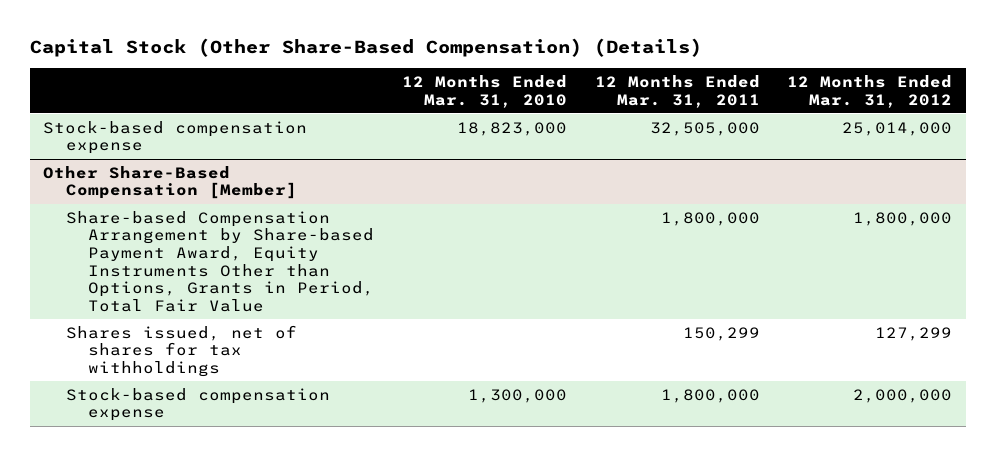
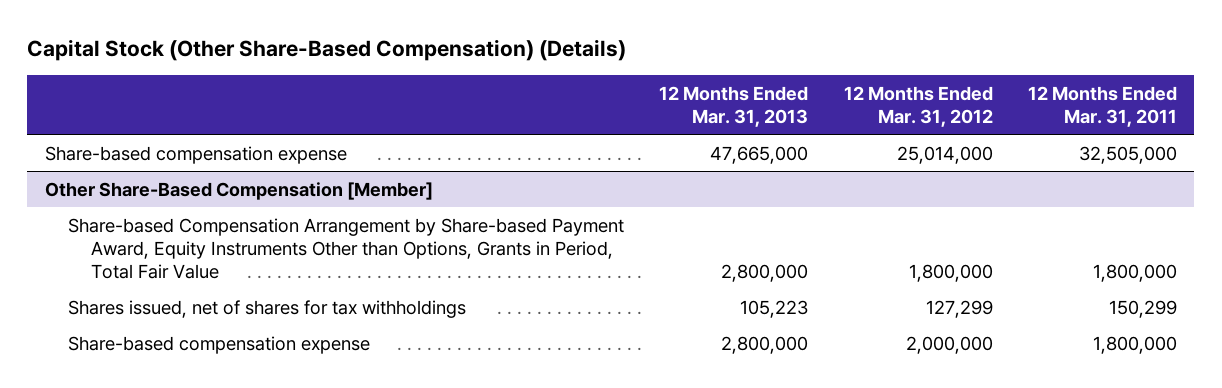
[401,75,567,108] 12 Months Ended Mar. 31, 2010 -> none
none -> [659,85,809,127] 12 Months Ended Mar. 31, 2013
[43,120,308,155] Stock-based compensation expense -> [44,145,347,164] Share-based compensation expense
[65,387,330,422] Stock-based compensation expense -> [68,335,371,354] Share-based compensation expense

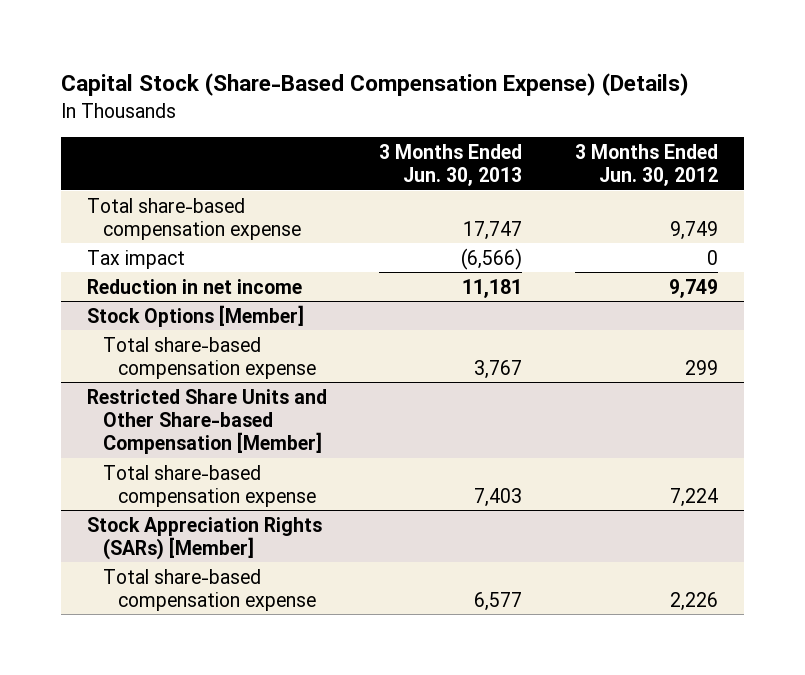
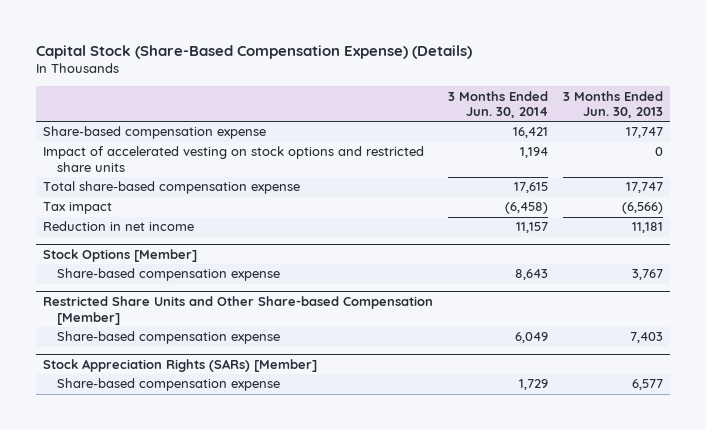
[574,143,718,187] 3 Months Ended Jun. 30, 2012 -> none
none -> [448,90,549,119] 3 Months Ended Jun. 30, 2014
none -> [43,126,267,140] Share-based compensation expense
none -> [43,146,425,172] Impact of accelerated vesting on stock options and restricted share units
[102,336,317,379] Total share-based compensation expense -> [56,268,280,282] Share-based compensation expense
[102,464,317,507] Total share-based compensation expense -> [56,331,280,345] Share-based compensation expense
[102,568,317,611] Total share-based compensation expense -> [56,378,280,392] Share-based compensation expense

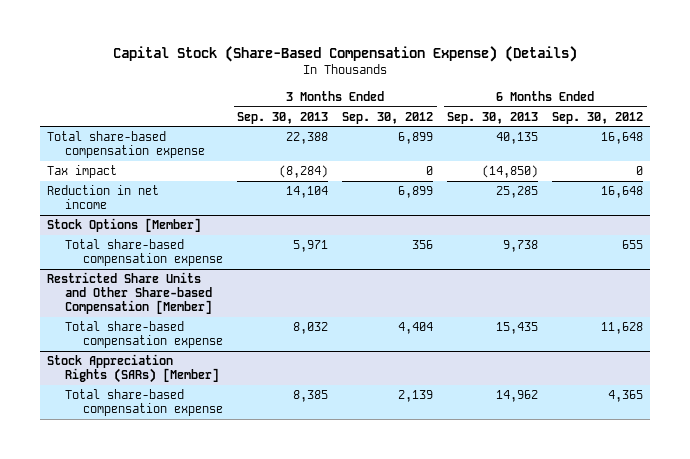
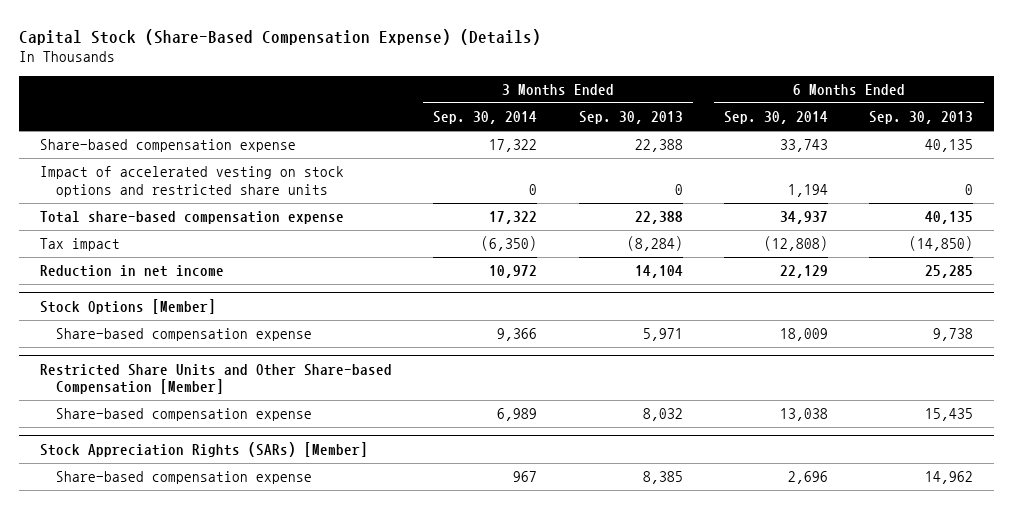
[342,111,434,124] Sep. 30, 2012 -> none
[552,111,644,124] Sep. 30, 2012 -> none
none -> [433,111,538,125] Sep. 30, 2014
none -> [723,111,828,125] Sep. 30, 2014
none -> [39,139,296,153] Share-based compensation expense
none -> [39,166,344,197] Impact of accelerated vesting on stock options and restricted share units
[65,239,224,267] Total share-based compensation expense -> [55,328,312,342] Share-based compensation expense
[65,321,224,349] Total share-based compensation expense -> [55,408,312,422] Share-based compensation expense
[65,389,224,417] Total share-based compensation expense -> [55,471,312,485] Share-based compensation expense

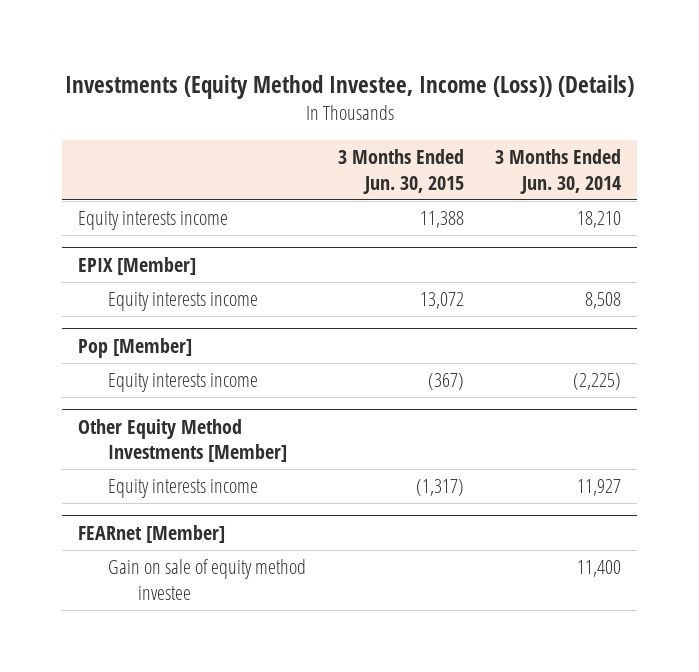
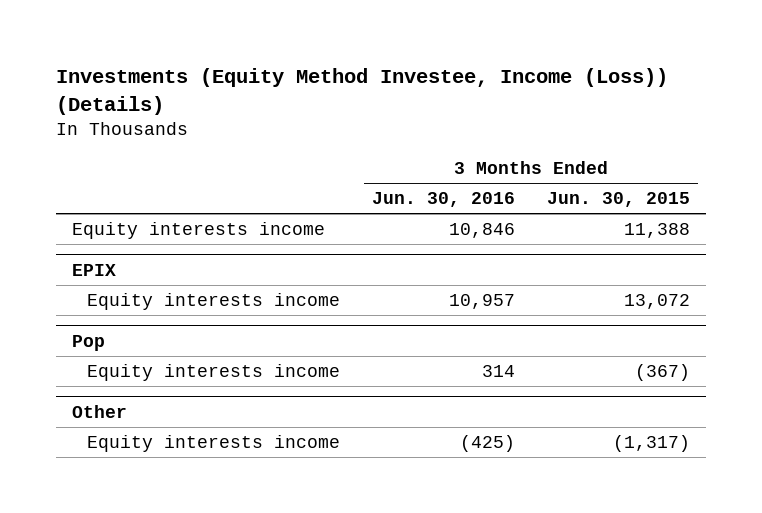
[494,149,621,194] 3 Months Ended Jun. 30, 2014 -> none
none -> [372,192,516,208] Jun. 30, 2016
[78,256,197,275] EPIX [Member] -> [71,263,116,276] EPIX
[78,337,193,358] Pop [Member] -> [71,334,105,351] Pop
[78,418,288,463] Other Equity Method Investments [Member] -> [71,404,127,418] Other
[78,524,226,543] FEARnet [Member] -> none
[108,559,307,600] Gain on sale of equity method investee -> none

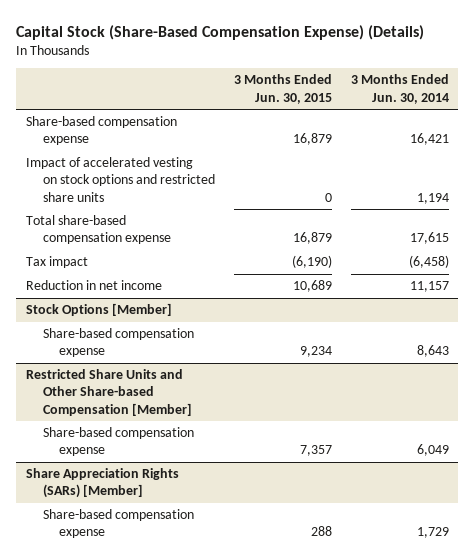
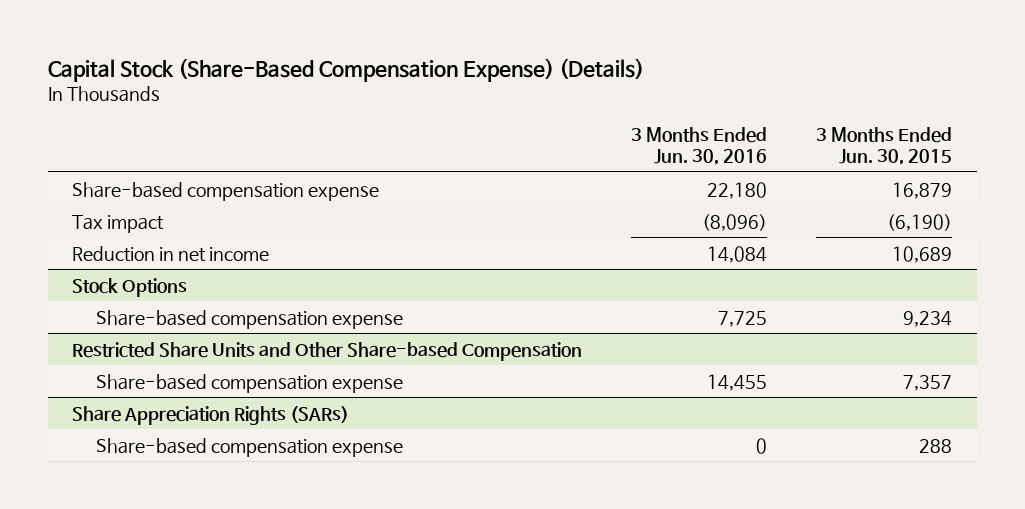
[350,74,449,104] 3 Months Ended Jun. 30, 2014 -> none
none -> [631,126,768,165] 3 Months Ended Jun. 30, 2016
[25,157,215,202] Impact of accelerated vesting on stock options and restricted share units -> none
[25,215,171,245] Total share-based compensation expense -> none
[25,303,172,317] Stock Options [Member] -> [72,277,188,297] Stock Options
[25,369,192,416] Restricted Share Units and Other Share-based Compensation [Member] -> [72,341,583,361] Restricted Share Units and Other Share-based Compensation
[25,468,179,499] Share Appreciation Rights (SARs) [Member] -> [72,405,350,425] Share Appreciation Rights (SARs)

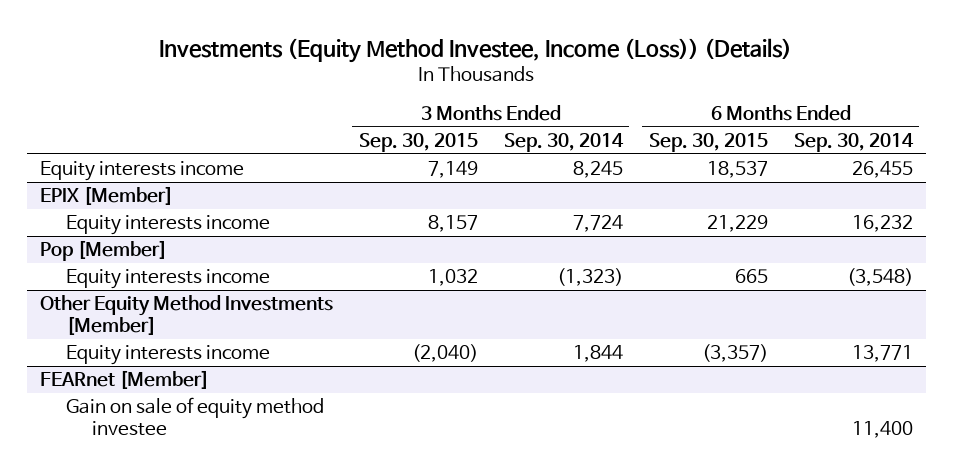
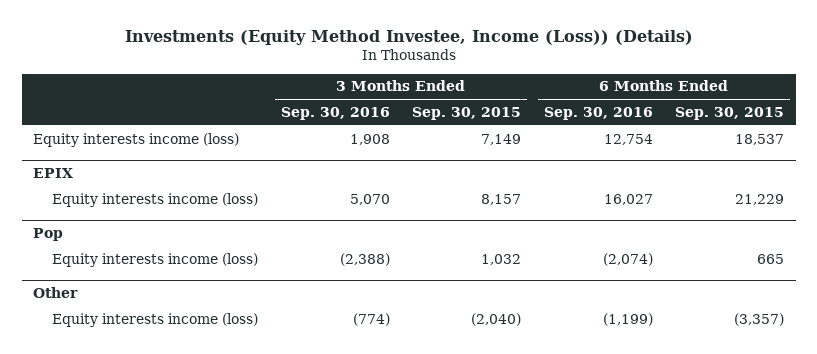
[503,133,624,153] Sep. 30, 2014 -> none
[793,133,914,153] Sep. 30, 2014 -> none
none -> [280,106,390,120] Sep. 30, 2016
none -> [543,106,653,120] Sep. 30, 2016
[39,370,209,390] FEARnet [Member] -> none
[66,397,325,437] Gain on sale of equity method investee -> none
[39,161,244,182] Equity interests income -> [32,132,239,147] Equity interests income (loss)
[39,186,173,206] EPIX [Member] -> [32,168,73,179] EPIX
[66,215,271,236] Equity interests income -> [52,192,259,207] Equity interests income (loss)
[39,240,167,262] Pop [Member] -> [32,228,63,242] Pop
[66,269,271,290] Equity interests income -> [52,252,259,267] Equity interests income (loss)
[39,295,333,336] Other Equity Method Investments [Member] -> [32,287,78,299] Other
[66,345,271,366] Equity interests income -> [52,312,259,327] Equity interests income (loss)

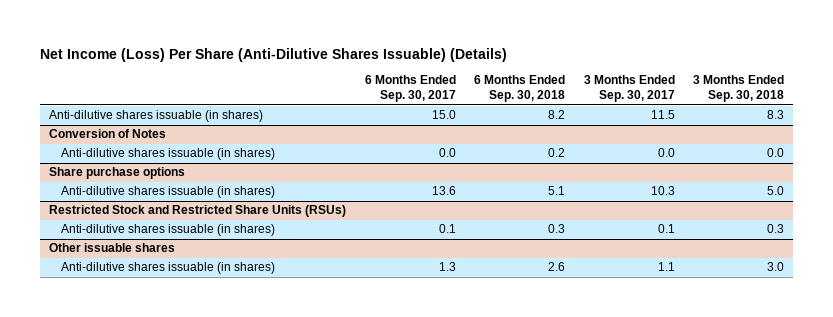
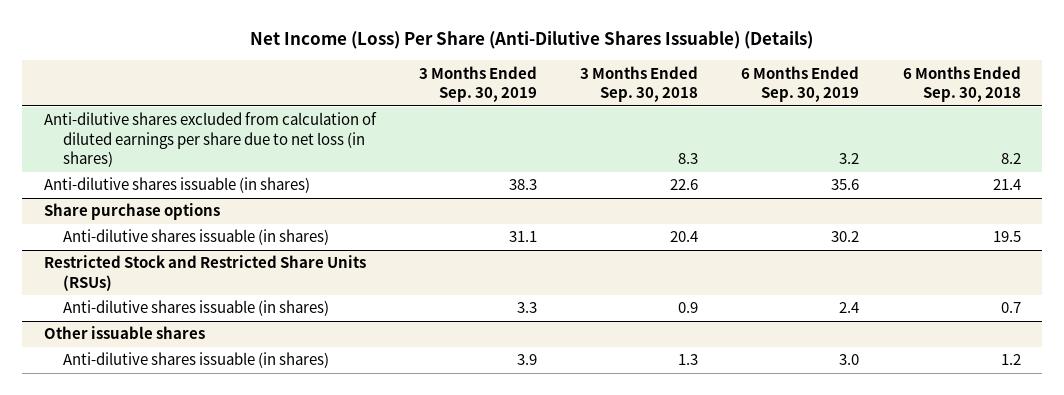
[364,75,456,103] 6 Months Ended Sep. 30, 2017 -> none
[583,75,675,103] 3 Months Ended Sep. 30, 2017 -> none
none -> [418,65,537,103] 3 Months Ended Sep. 30, 2019
none -> [741,65,860,103] 6 Months Ended Sep. 30, 2019
[49,129,167,139] Conversion of Notes -> none
[60,148,275,161] Anti-dilutive shares issuable (in shares) -> none
none -> [43,112,377,168] Anti-dilutive shares excluded from calculation of diluted earnings per share due to net loss (in shares)
[548,110,566,120] 8.2 -> [992,179,1021,191] 21.4
[766,110,784,120] 8.3 -> [670,179,699,191] 22.6
[548,186,566,196] 5.1 -> [992,231,1021,243] 19.5
[766,186,784,196] 5.0 -> [670,231,699,243] 20.4
[548,224,566,234] 0.3 -> [1000,302,1021,314] 0.7
[766,224,784,234] 0.3 -> [678,302,699,314] 0.9
[548,262,566,272] 2.6 -> [1000,354,1021,366] 1.2
[766,262,784,272] 3.0 -> [678,354,699,366] 1.3

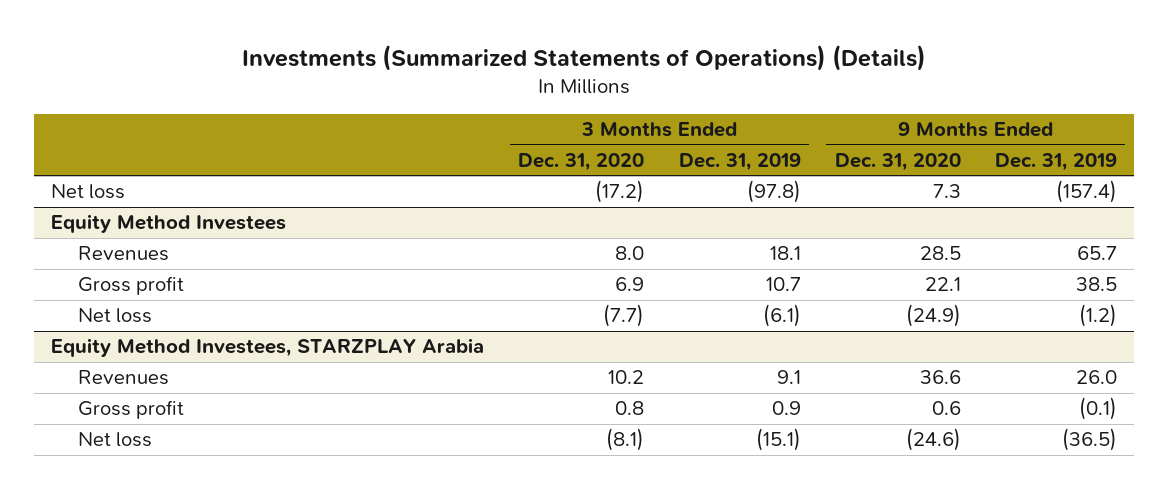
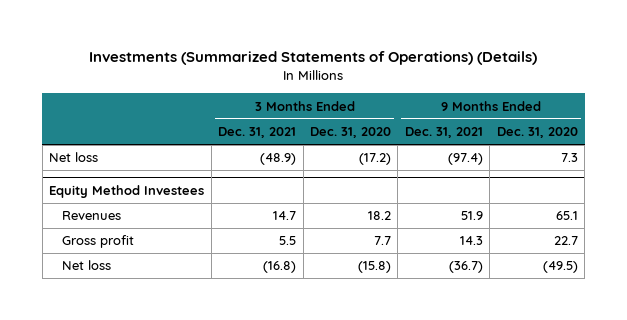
[678,152,801,171] Dec. 31, 2019 -> none
[994,152,1117,171] Dec. 31, 2019 -> none
none -> [218,127,297,139] Dec. 31, 2021
none -> [404,127,483,139] Dec. 31, 2021
[51,338,485,358] Equity Method Investees, STARZPLAY Arabia -> none
[78,370,170,386] Revenues -> none
[78,400,185,420] Gross profit -> none
[78,432,153,448] Net loss -> none
[615,246,645,261] 8.0 -> [367,211,391,221] 18.2
[919,246,961,261] 28.5 -> [555,211,578,221] 65.1
[615,277,645,292] 6.9 -> [373,236,391,246] 7.7
[924,277,961,292] 22.1 -> [553,236,578,246] 22.7
[603,304,645,328] (7.7) -> [357,261,391,274] (15.8)
[905,304,961,328] (24.9) -> [542,261,578,274] (49.5)

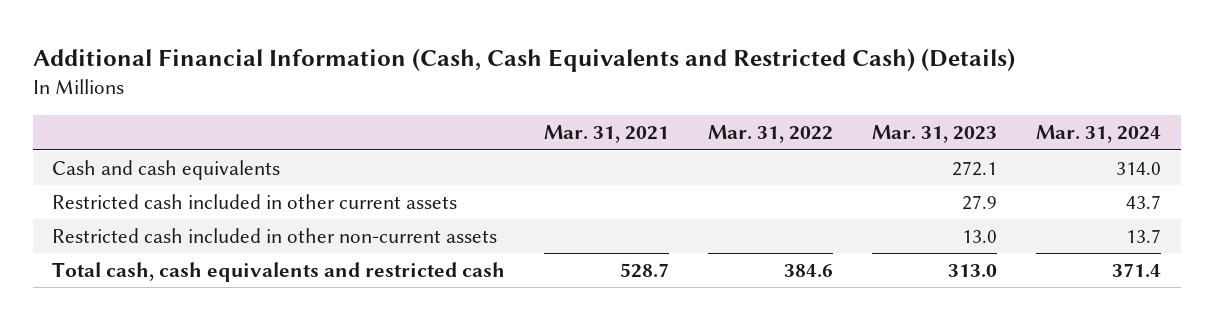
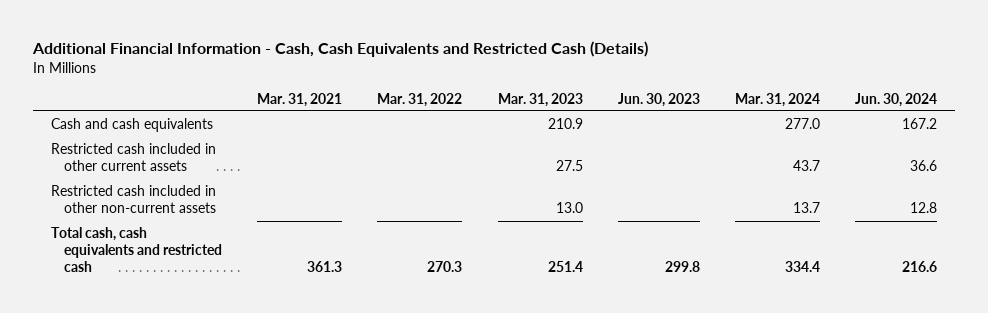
[32,47,1015,72] Additional Financial Information (Cash, Cash Equivalents and Restricted Cash) (Details) -> [31,41,648,58] Additional Financial Information - Cash, Cash Equivalents and Restricted Cash (Details)
none -> [617,92,700,107] Jun. 30, 2023
none -> [855,92,938,107] Jun. 30, 2024
[952,160,998,176] 272.1 -> [547,118,583,130] 210.9
[1116,161,1162,175] 314.0 -> [784,118,820,130] 277.0
[962,194,998,210] 27.9 -> [555,160,583,172] 27.5
[620,262,670,278] 528.7 -> [307,261,343,273] 361.3
[784,263,834,277] 384.6 -> [427,261,463,273] 270.3
[948,263,998,277] 313.0 -> [547,261,583,273] 251.4
[1112,262,1162,277] 371.4 -> [784,261,820,273] 334.4

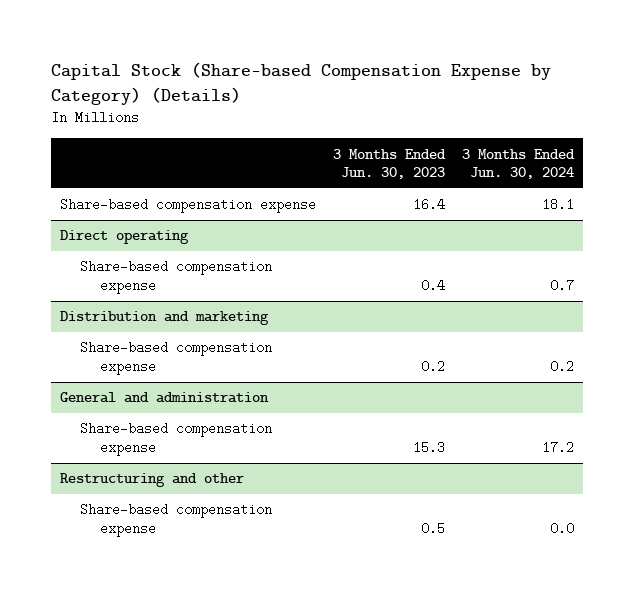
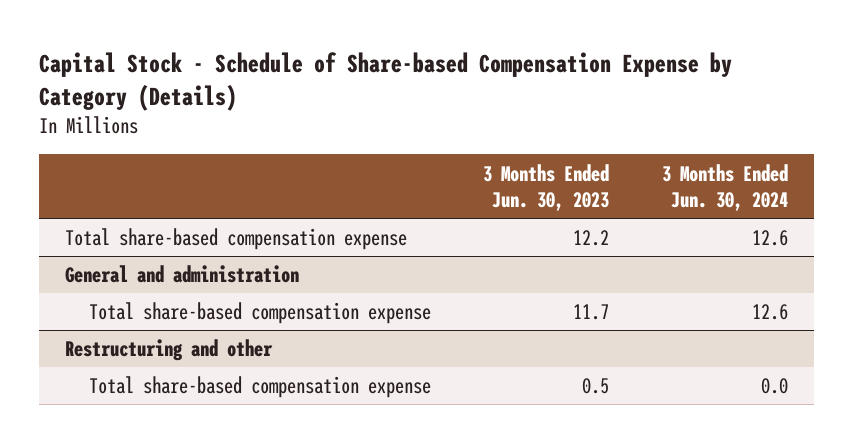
[51,62,552,105] Capital Stock (Share-based Compensation Expense by Category) (Details) -> [39,51,733,111] Capital Stock - Schedule of Share-based Compensation Expense by Category (Details)
[59,230,189,245] Direct operating -> none
[80,260,273,295] Share-based compensation expense -> none
[59,311,269,326] Distribution and marketing -> none
[80,341,273,376] Share-based compensation expense -> none
[59,198,316,214] Share-based compensation expense -> [65,228,408,251] Total share-based compensation expense
[412,198,445,212] 16.4 -> [573,230,610,247] 12.2
[542,198,575,212] 18.1 -> [752,230,789,247] 12.6
[80,422,273,457] Share-based compensation expense -> [88,302,431,325] Total share-based compensation expense
[412,441,445,455] 15.3 -> [573,304,610,321] 11.7
[542,441,575,455] 17.2 -> [752,304,789,321] 12.6
[80,503,273,538] Share-based compensation expense -> [88,376,431,399] Total share-based compensation expense

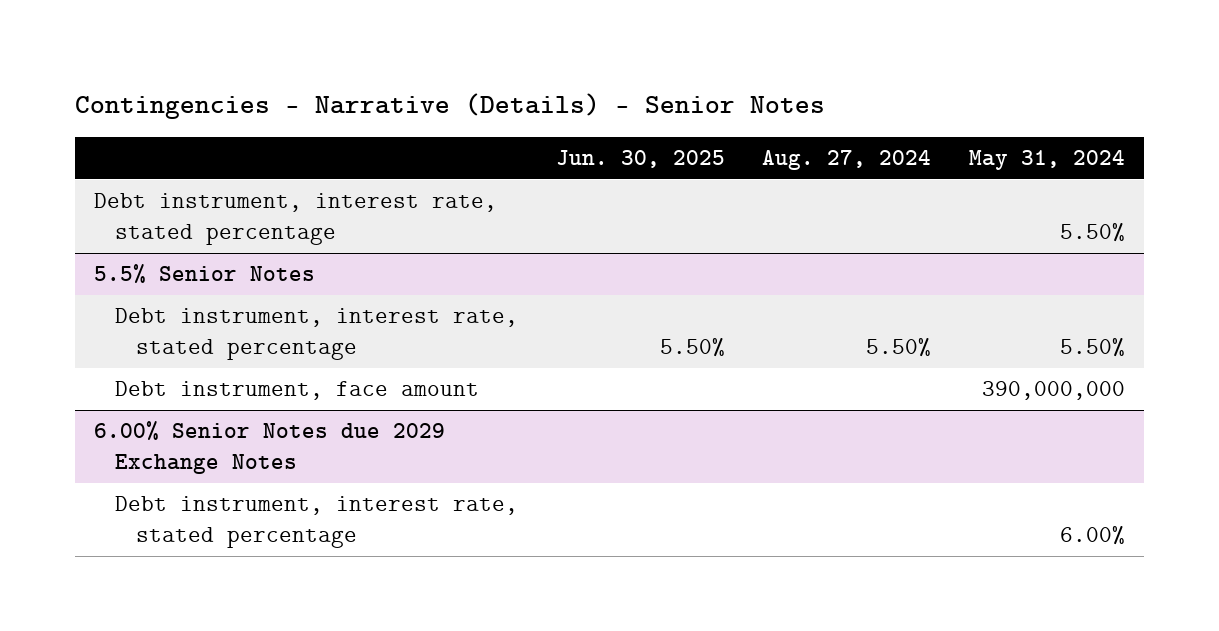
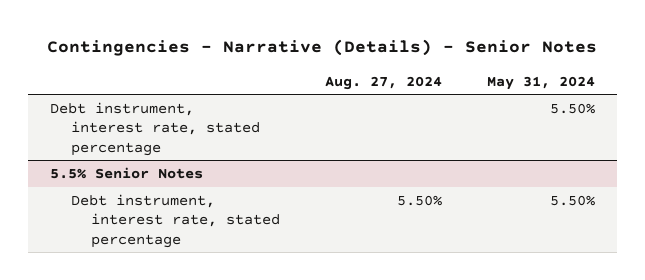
[555,150,725,169] Jun. 30, 2025 -> none
[114,381,479,401] Debt instrument, face amount -> none
[93,421,445,474] 6.00% Senior Notes due 2029 Exchange Notes -> none
[114,496,518,548] Debt instrument, interest rate, stated percentage -> none

